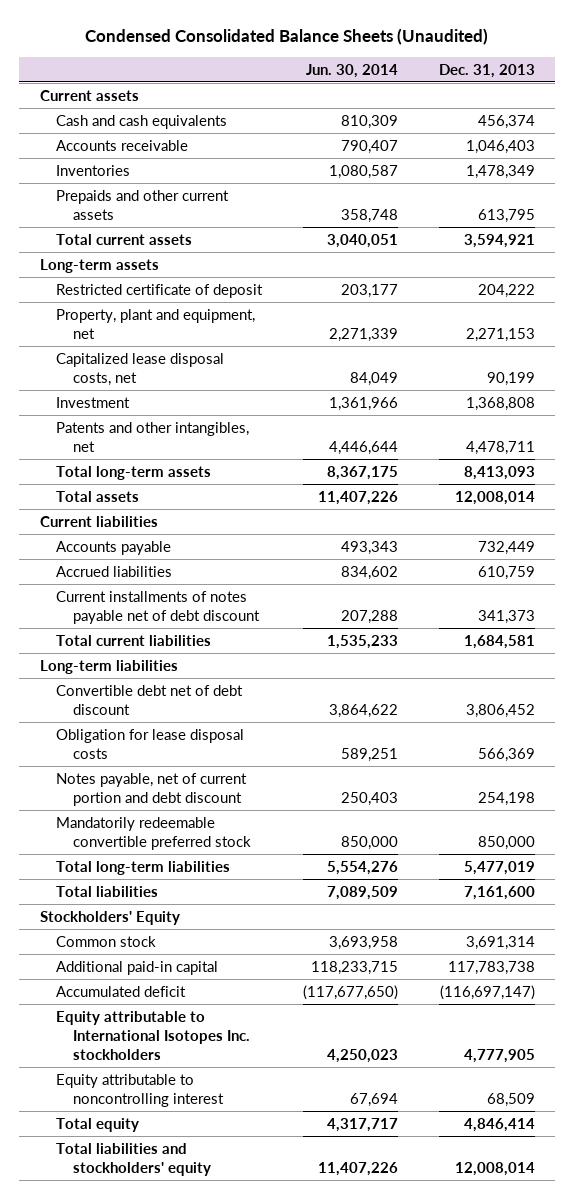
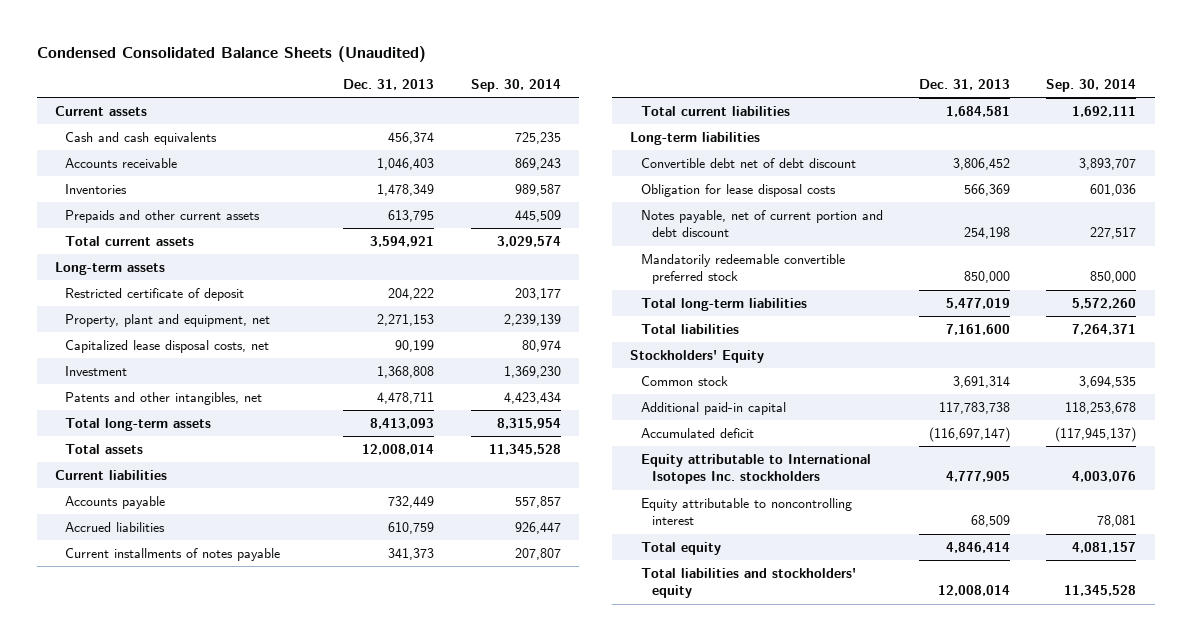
[305,63,398,78] Jun. 30, 2014 -> none
none -> [470,78,561,92] Sep. 30, 2014
[56,590,260,624] Current installments of notes payable net of debt discount -> [65,547,281,561] Current installments of notes payable

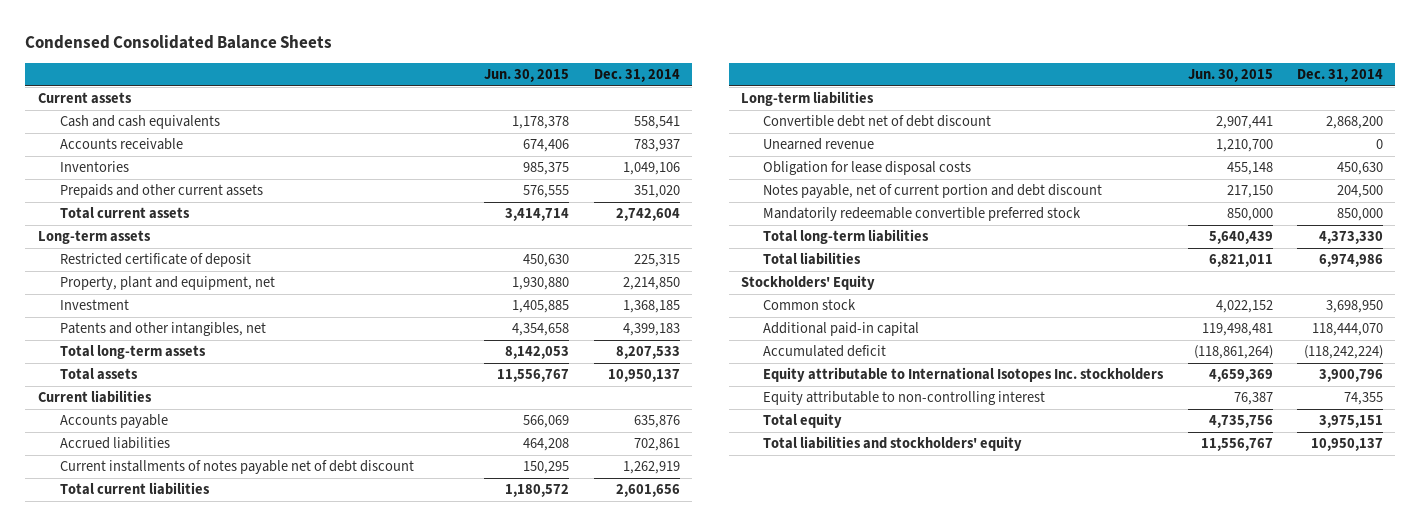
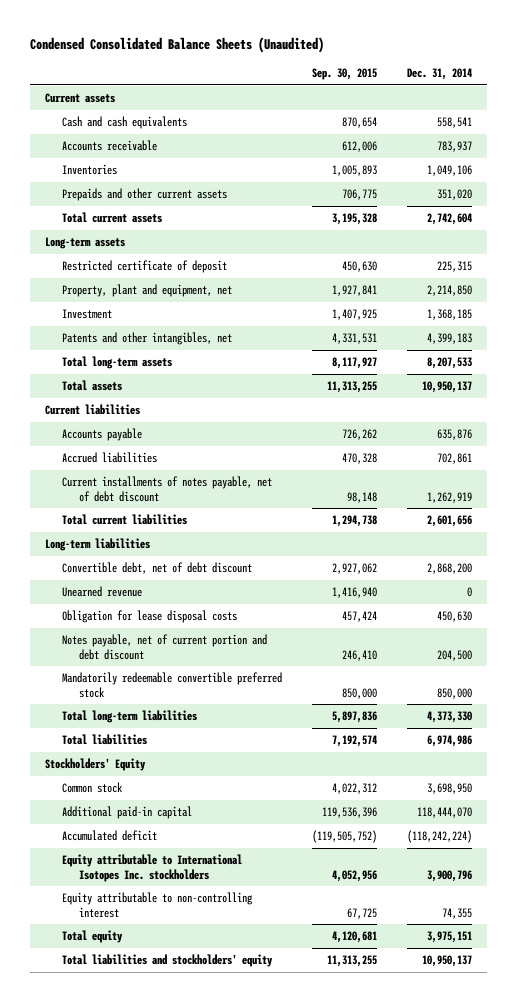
[25,35,333,50] Condensed Consolidated Balance Sheets -> [30,36,325,53] Condensed Consolidated Balance Sheets (Unaudited)
[484,69,570,83] Jun. 30, 2015 -> none
none -> [311,68,377,81] Sep. 30, 2015
[60,460,415,475] Current installments of notes payable net of debt discount -> [61,476,272,502] Current installments of notes payable, net of debt discount
[763,115,992,128] Convertible debt net of debt discount -> [61,562,252,575] Convertible debt, net of debt discount

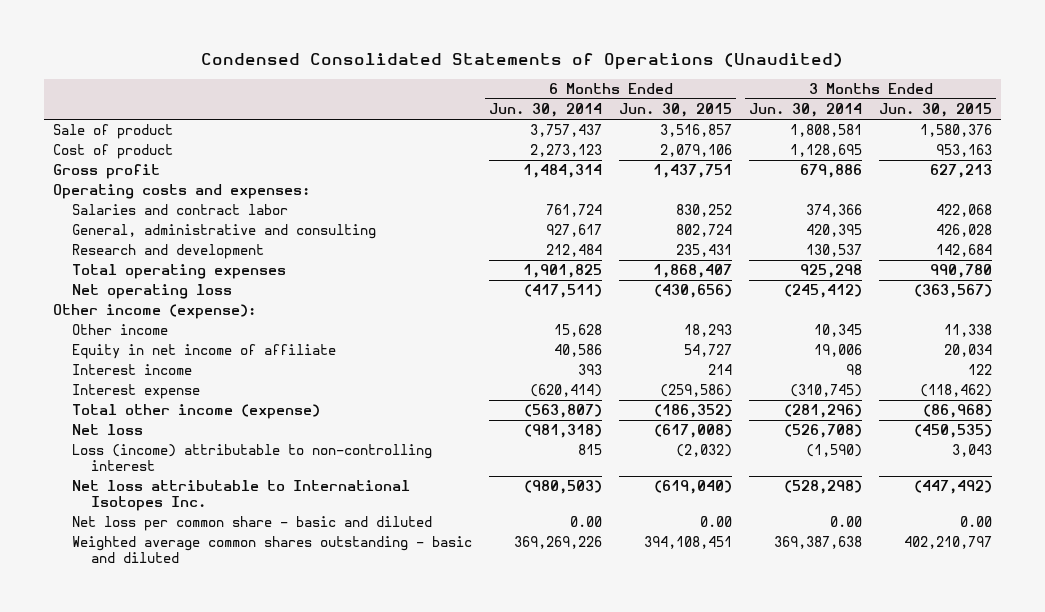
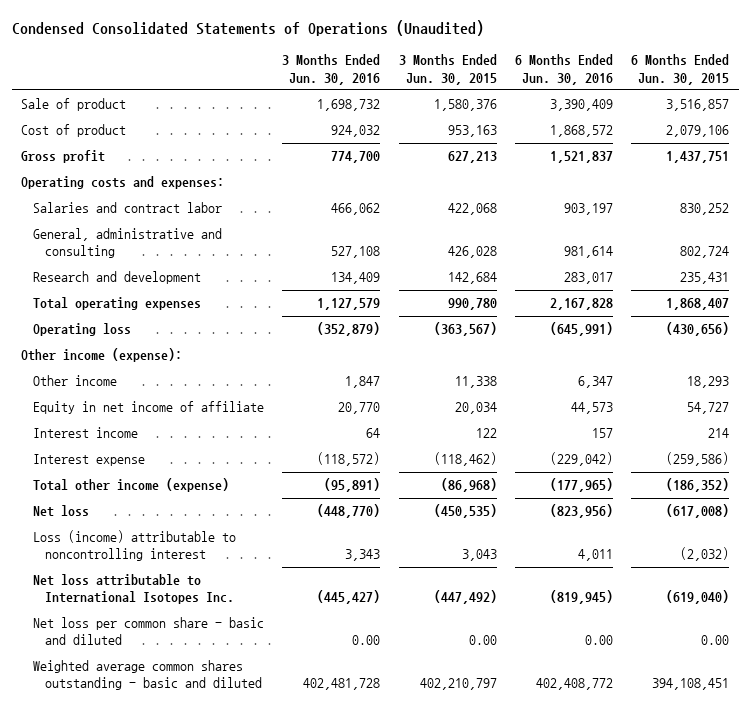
[488,103,602,118] Jun. 30, 2014 -> none
[749,103,863,118] Jun. 30, 2014 -> none
none -> [282,54,381,85] 3 Months Ended Jun. 30, 2016
none -> [515,54,614,85] 6 Months Ended Jun. 30, 2016
[71,284,232,300] Net operating loss -> [33,323,132,337] Operating loss
[71,444,432,472] Loss (income) attributable to non-controlling interest -> [33,530,237,562] Loss (income) attributable to noncontrolling interest

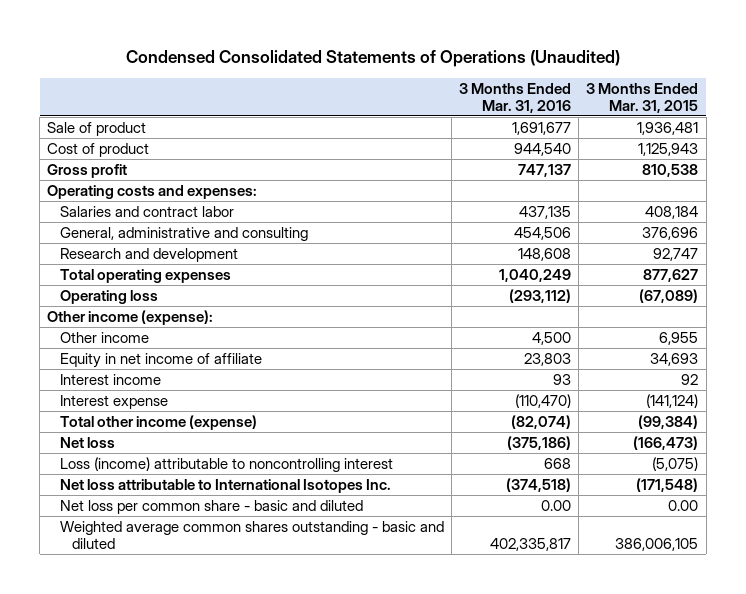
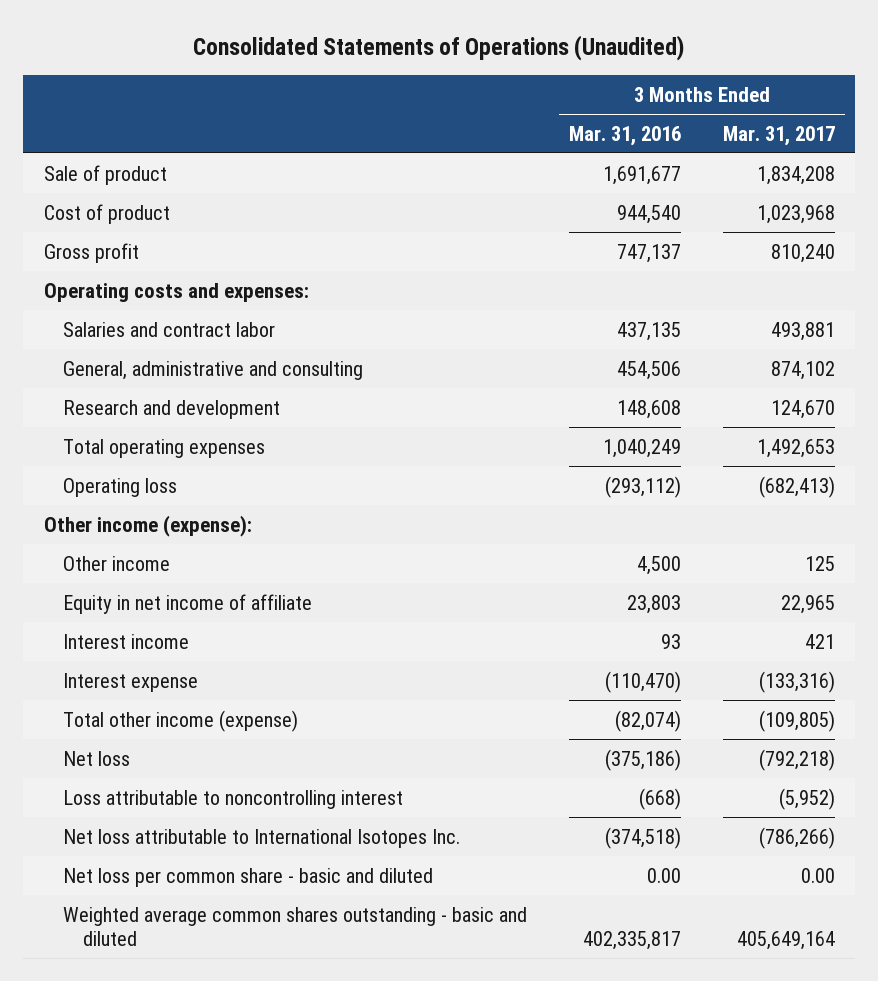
[125,49,620,67] Condensed Consolidated Statements of Operations (Unaudited) -> [193,34,685,61] Consolidated Statements of Operations (Unaudited)
[586,82,699,113] 3 Months Ended Mar. 31, 2015 -> none
none -> [722,125,835,146] Mar. 31, 2017
[59,456,393,472] Loss (income) attributable to noncontrolling interest -> [63,789,404,809] Loss attributable to noncontrolling interest
[544,457,572,469] 668 -> [638,787,681,810] (668)

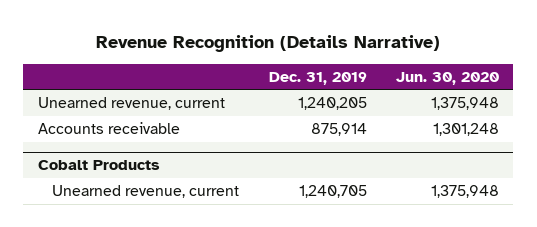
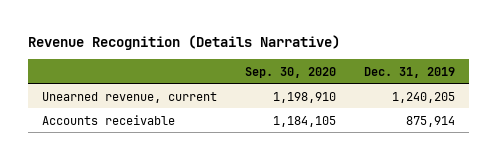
[395,71,499,85] Jun. 30, 2020 -> none
none -> [245,66,337,78] Sep. 30, 2020
[38,160,161,171] Cobalt Products -> none
[52,185,240,199] Unearned revenue, current -> none

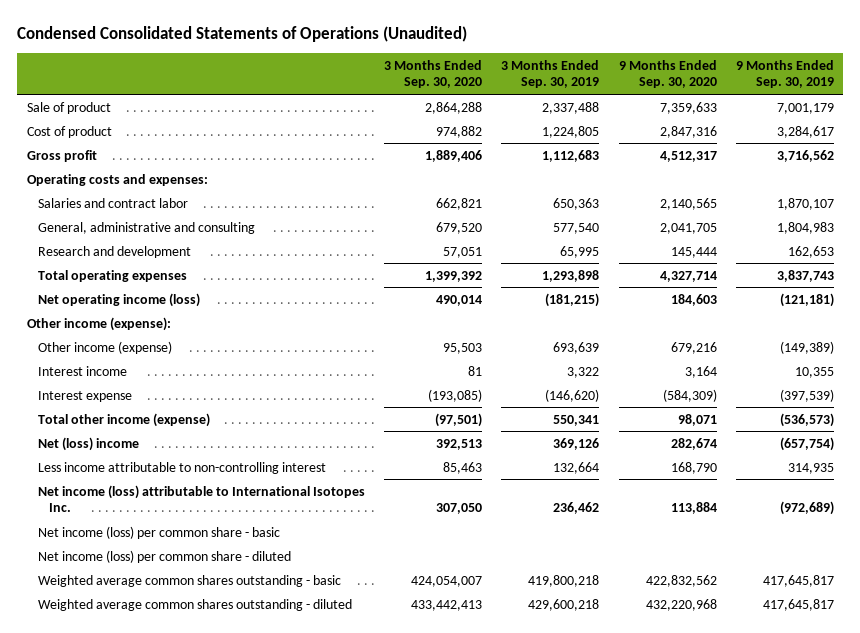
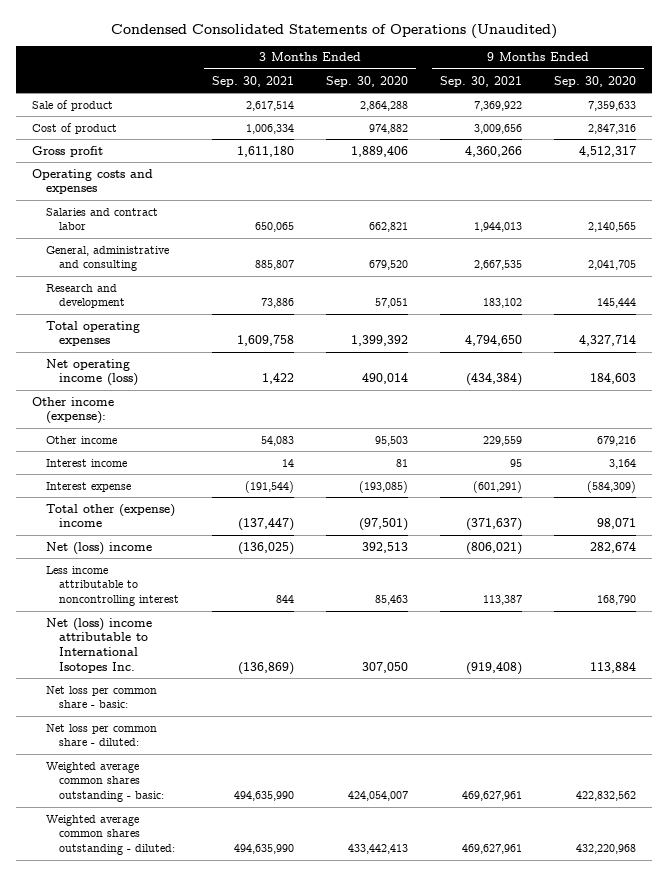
[501,59,600,89] 3 Months Ended Sep. 30, 2019 -> none
[735,59,834,89] 9 Months Ended Sep. 30, 2019 -> none
none -> [211,75,294,87] Sep. 30, 2021
none -> [439,75,522,87] Sep. 30, 2021
[26,173,208,186] Operating costs and expenses: -> [31,168,153,195] Operating costs and expenses
[37,340,172,354] Other income (expense) -> [45,435,117,444] Other income
[37,412,210,427] Total other income (expense) -> [45,503,175,528] Total other (expense) income
[37,461,326,474] Less income attributable to non-controlling interest -> [45,565,180,607] Less income attributable to noncontrolling interest
[37,484,365,513] Net income (loss) attributable to International Isotopes Inc. -> [45,617,152,673] Net (loss) income attributable to International Isotopes Inc.
[37,525,280,539] Net income (loss) per common share - basic -> [45,685,157,709] Net loss per common share - basic:
[37,549,291,563] Net income (loss) per common share - diluted -> [45,723,157,747] Net loss per common share - diluted:
[37,574,341,587] Weighted average common shares outstanding - basic -> [45,761,165,803] Weighted average common shares outstanding - basic:
[37,598,352,611] Weighted average common shares outstanding - diluted -> [45,814,176,856] Weighted average common shares outstanding - diluted:

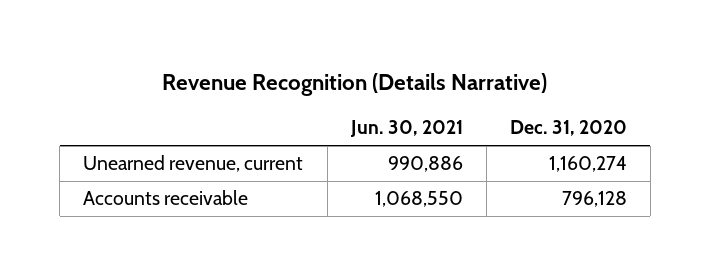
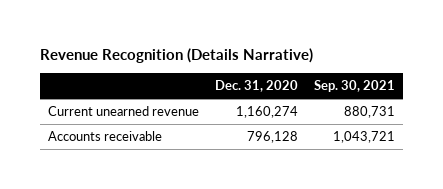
[349,120,463,138] Jun. 30, 2021 -> none
none -> [314,80,396,93] Sep. 30, 2021
[83,155,304,173] Unearned revenue, current -> [48,106,200,117] Current unearned revenue

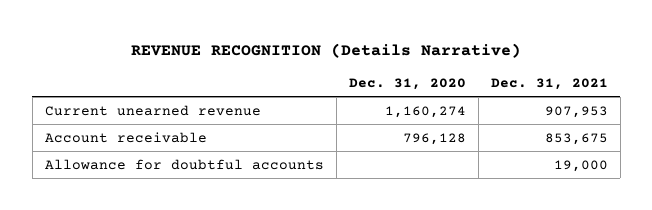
[40,48,314,64] Revenue Recognition (Details Narrative) -> [131,42,522,58] REVENUE RECOGNITION (Details Narrative)
[314,80,396,93] Sep. 30, 2021 -> none
none -> [490,77,608,90] Dec. 31, 2021
[48,131,163,142] Accounts receivable -> [44,131,207,143] Account receivable
none -> [44,158,324,170] Allowance for doubtful accounts

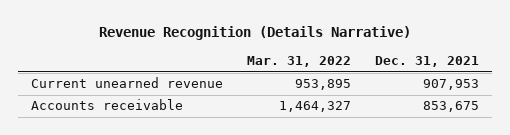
[131,42,522,58] REVENUE RECOGNITION (Details Narrative) -> [98,26,411,41] Revenue Recognition (Details Narrative)
[348,77,466,90] Dec. 31, 2020 -> none
none -> [246,56,351,68] Mar. 31, 2022
[44,158,324,170] Allowance for doubtful accounts -> none
[44,131,207,143] Account receivable -> [30,99,183,111] Accounts receivable

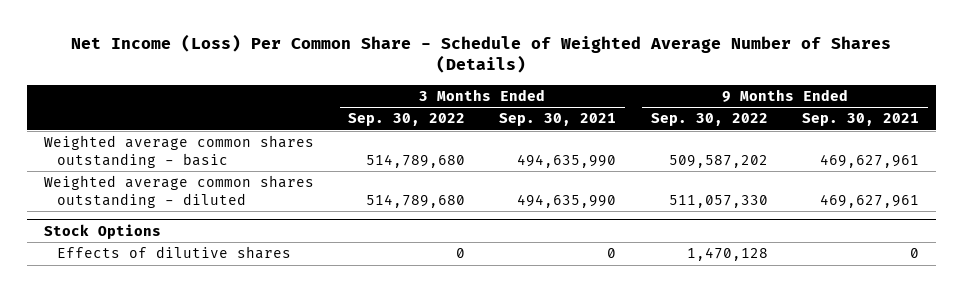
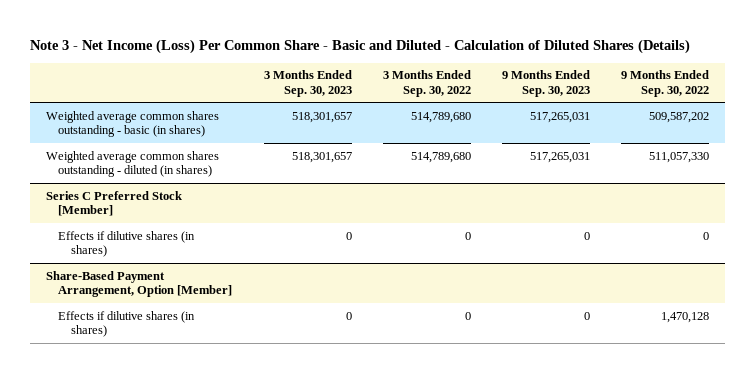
[71,33,892,74] Net Income (Loss) Per Common Share - Schedule of Weighted Average Number of Shares (Details) -> [30,38,691,54] Note 3 - Net Income (Loss) Per Common Share - Basic and Diluted - Calculation of Diluted Shares (Details)
[499,113,617,127] Sep. 30, 2021 -> none
[801,113,919,127] Sep. 30, 2021 -> none
none -> [263,70,352,98] 3 Months Ended Sep. 30, 2023
none -> [502,70,591,98] 9 Months Ended Sep. 30, 2023
[43,223,161,239] Stock Options -> none
[43,135,314,168] Weighted average common shares outstanding - basic -> [45,110,219,138] Weighted average common shares outstanding - basic (in shares)
[43,175,314,208] Weighted average common shares outstanding - diluted -> [45,150,219,178] Weighted average common shares outstanding - diluted (in shares)
none -> [45,190,182,217] Series C Preferred Stock [Member]
[57,246,292,260] Effects of dilutive shares -> [58,230,196,258] Effects if dilutive shares (in shares)
[686,247,768,262] 1,470,128 -> [703,231,710,240] 0
none -> [45,270,233,298] Share-Based Payment Arrangement, Option [Member]
none -> [58,310,196,338] Effects if dilutive shares (in shares)

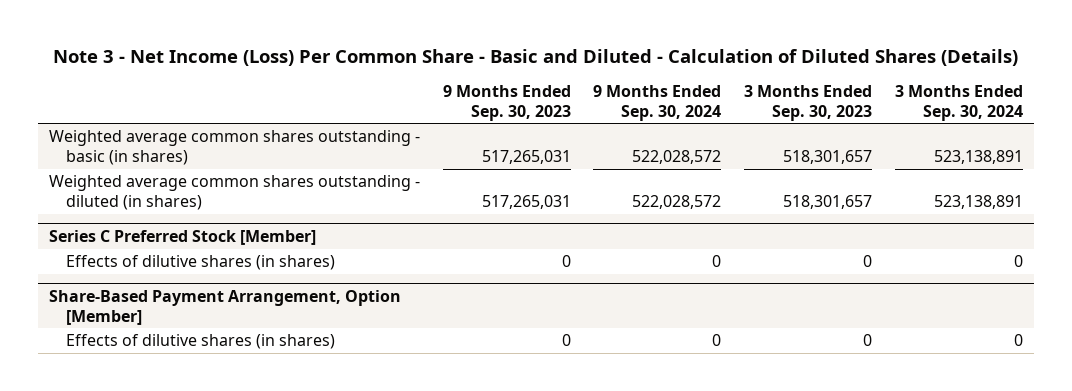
[382,70,471,98] 3 Months Ended Sep. 30, 2022 -> none
[621,70,710,98] 9 Months Ended Sep. 30, 2022 -> none
none -> [593,85,722,121] 9 Months Ended Sep. 30, 2024
none -> [894,85,1023,121] 3 Months Ended Sep. 30, 2024
[58,230,196,258] Effects if dilutive shares (in shares) -> [66,255,336,271] Effects of dilutive shares (in shares)
[58,310,196,338] Effects if dilutive shares (in shares) -> [66,334,336,350] Effects of dilutive shares (in shares)

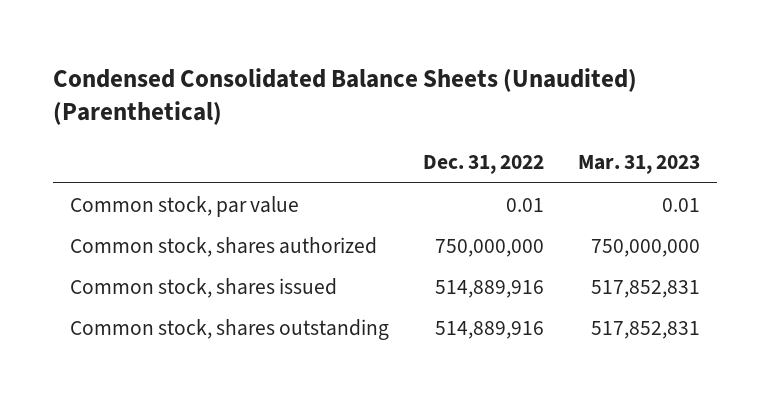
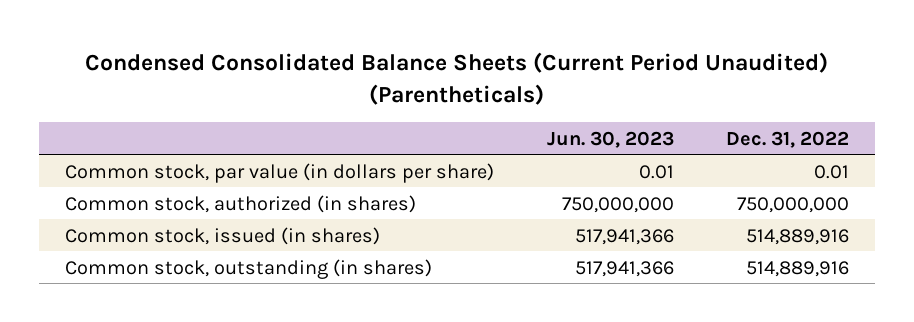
[53,67,638,126] Condensed Consolidated Balance Sheets (Unaudited) (Parenthetical) -> [85,52,829,105] Condensed Consolidated Balance Sheets (Current Period Unaudited) (Parentheticals)
[577,155,700,175] Mar. 31, 2023 -> none
none -> [546,130,674,148] Jun. 30, 2023
[70,195,300,217] Common stock, par value -> [65,162,495,183] Common stock, par value (in dollars per share)
[70,236,378,257] Common stock, shares authorized -> [65,194,417,213] Common stock, authorized (in shares)
[70,277,338,298] Common stock, shares issued -> [65,226,381,245] Common stock, issued (in shares)
[70,318,390,340] Common stock, shares outstanding -> [65,258,433,279] Common stock, outstanding (in shares)

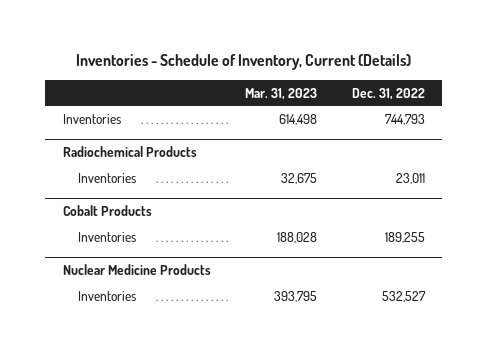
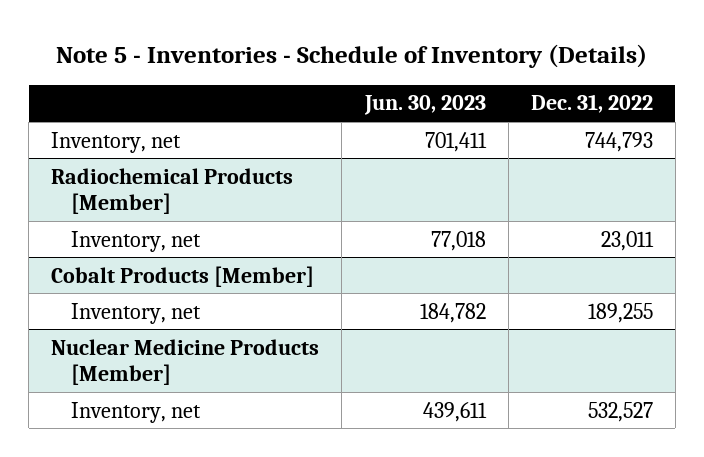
[75,54,411,71] Inventories - Schedule of Inventory, Current (Details) -> [56,43,648,68] Note 5 - Inventories - Schedule of Inventory (Details)
[245,87,318,100] Mar. 31, 2023 -> none
none -> [363,95,486,116] Jun. 30, 2023
[62,113,121,124] Inventories -> [51,131,182,153] Inventory, net
[62,146,197,158] Radiochemical Products -> [51,167,294,214] Radiochemical Products [Member]
[77,172,136,183] Inventories -> [71,230,202,252] Inventory, net
[62,205,152,217] Cobalt Products -> [51,265,315,287] Cobalt Products [Member]
[77,231,136,242] Inventories -> [71,302,202,324] Inventory, net
[62,264,211,276] Nuclear Medicine Products -> [51,338,320,385] Nuclear Medicine Products [Member]
[77,290,136,301] Inventories -> [71,401,202,423] Inventory, net

